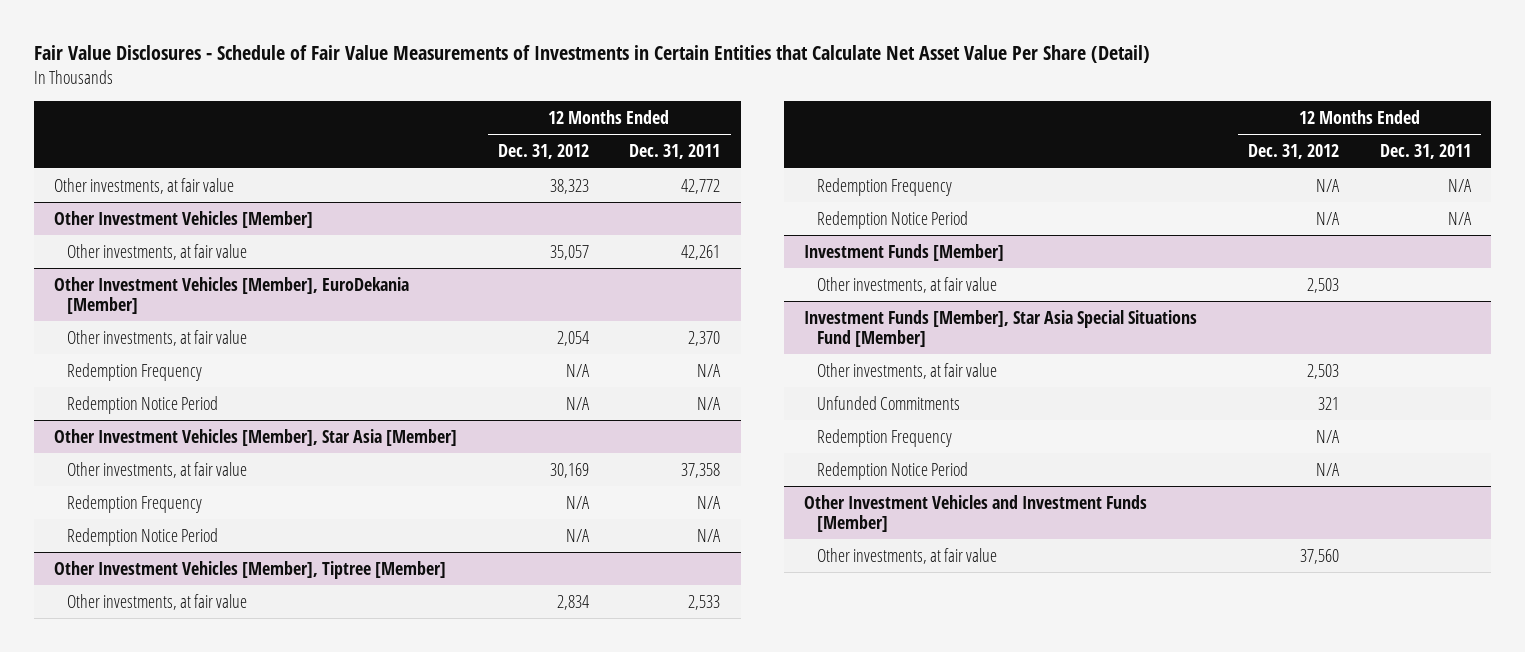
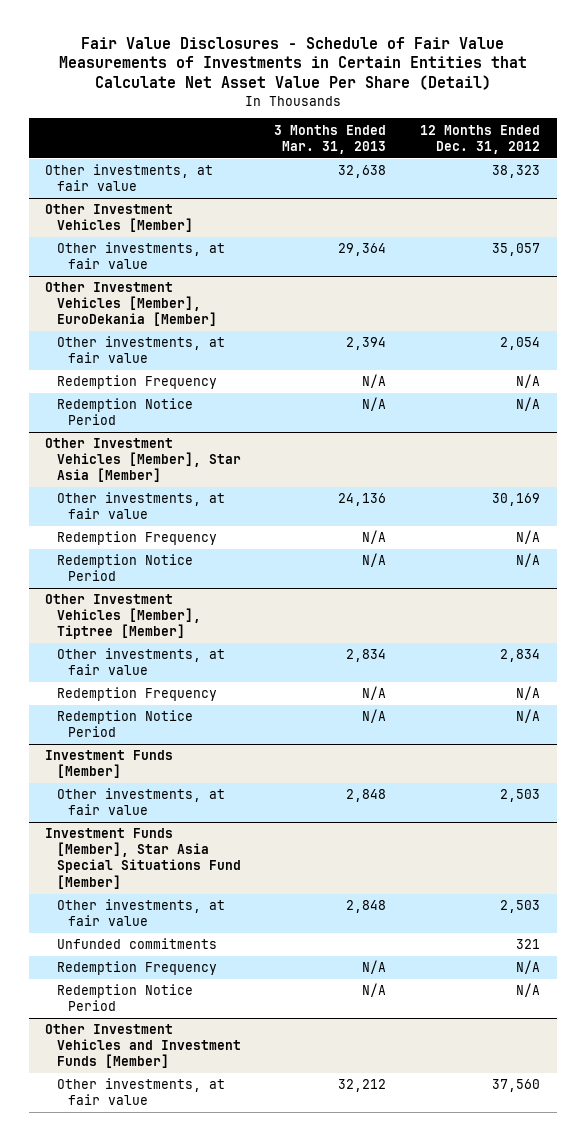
[629,144,721,160] Dec. 31, 2011 -> none
none -> [274,124,387,154] 3 Months Ended Mar. 31, 2013
[817,395,961,410] Unfunded Commitments -> [56,938,217,950] Unfunded commitments

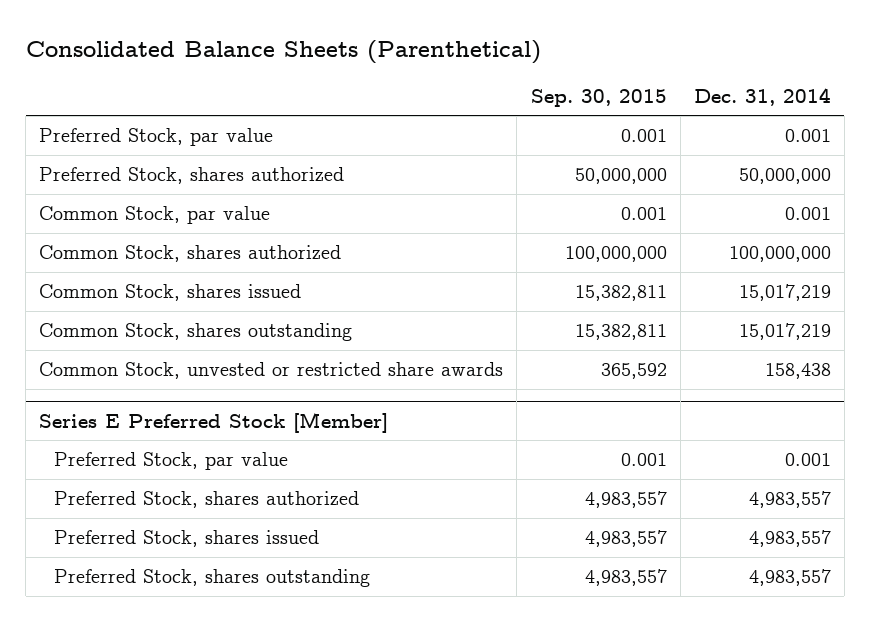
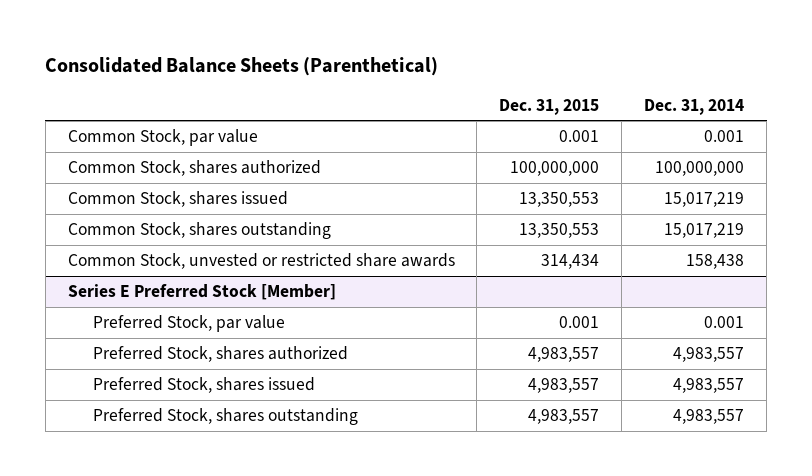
[530,88,667,107] Sep. 30, 2015 -> none
none -> [499,98,600,115] Dec. 31, 2015
[39,128,274,147] Preferred Stock, par value -> none
[39,167,345,185] Preferred Stock, shares authorized -> none

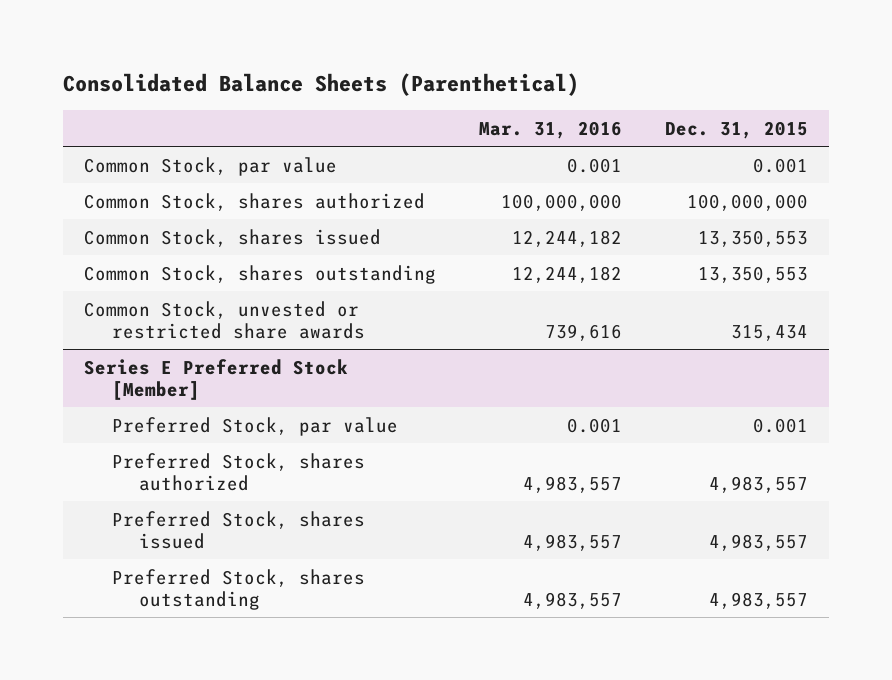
[644,98,745,115] Dec. 31, 2014 -> none
none -> [479,120,623,139] Mar. 31, 2016
[541,254,600,270] 314,434 -> [731,324,809,341] 315,434

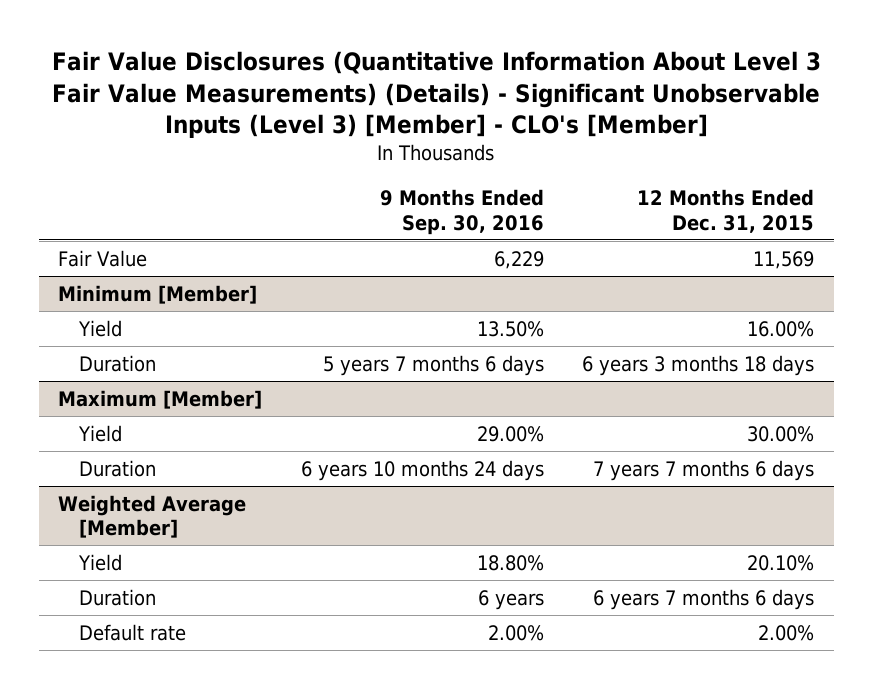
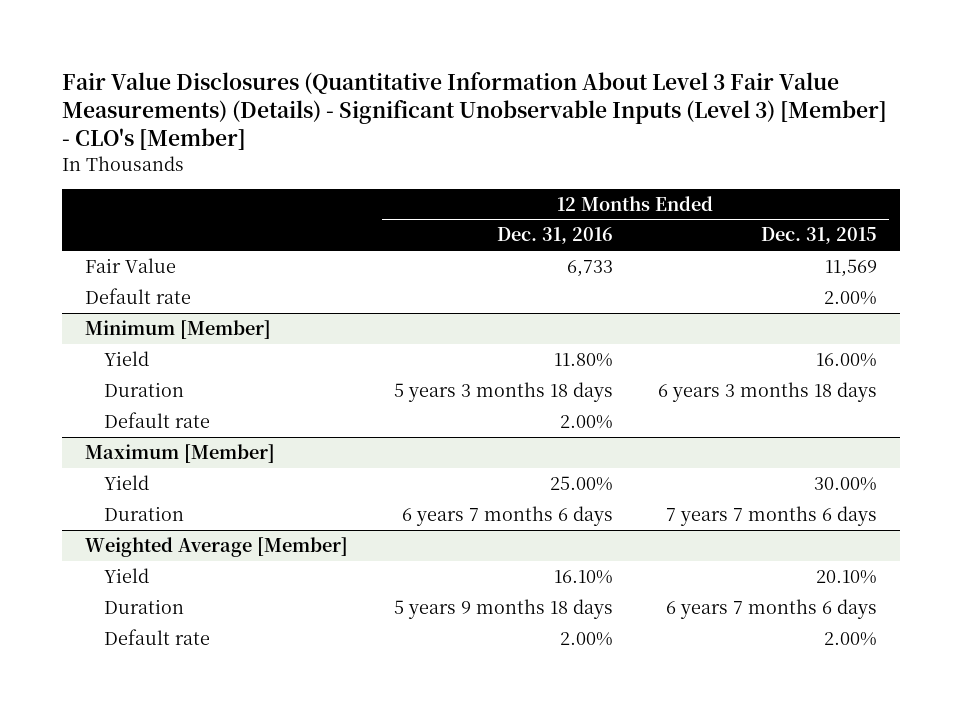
[379,189,544,235] 9 Months Ended Sep. 30, 2016 -> none
none -> [496,227,613,245] Dec. 31, 2016
none -> [84,287,191,304] Default rate
none -> [103,411,210,428] Default rate

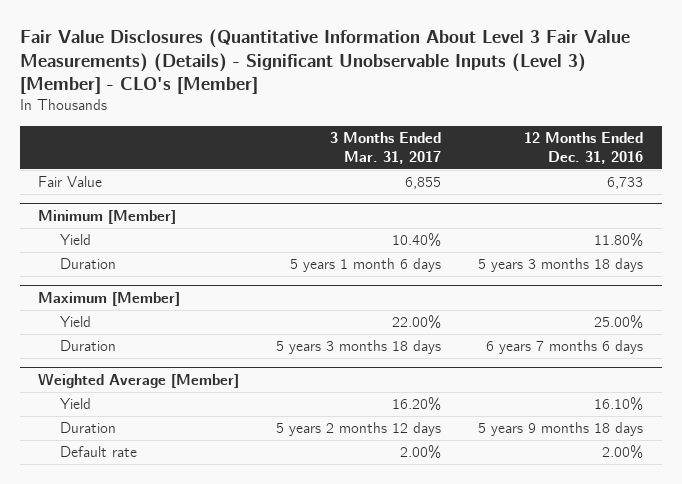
[761,227,878,245] Dec. 31, 2015 -> none
none -> [330,131,442,165] 3 Months Ended Mar. 31, 2017
[84,287,191,304] Default rate -> none
[103,411,210,428] Default rate -> none

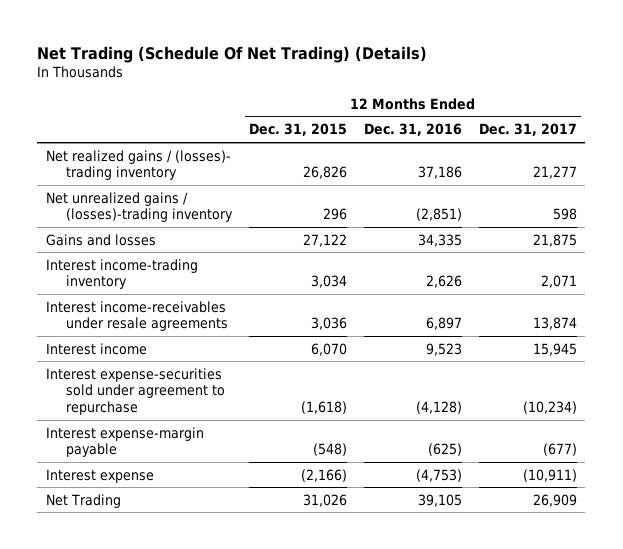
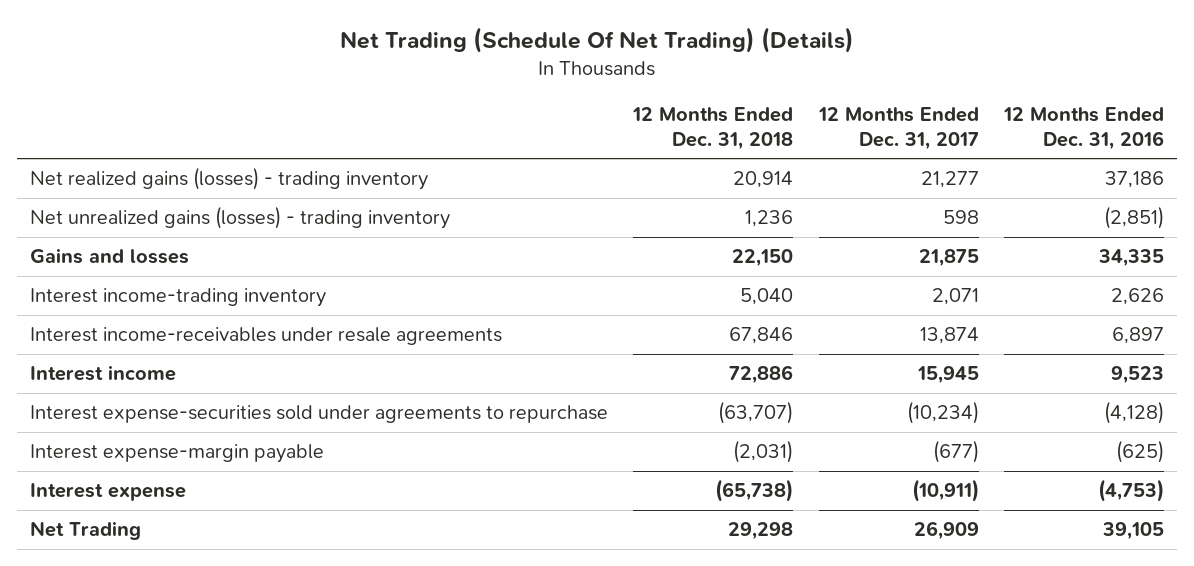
[249,123,348,137] Dec. 31, 2015 -> none
none -> [632,107,794,150] 12 Months Ended Dec. 31, 2018
[45,149,231,181] Net realized gains / (losses)- trading inventory -> [29,167,428,191] Net realized gains (losses) - trading inventory
[45,191,234,223] Net unrealized gains / (losses)-trading inventory -> [29,206,450,230] Net unrealized gains (losses) - trading inventory
[45,367,226,416] Interest expense-securities sold under agreement to repurchase -> [29,405,608,424] Interest expense-securities sold under agreements to repurchase

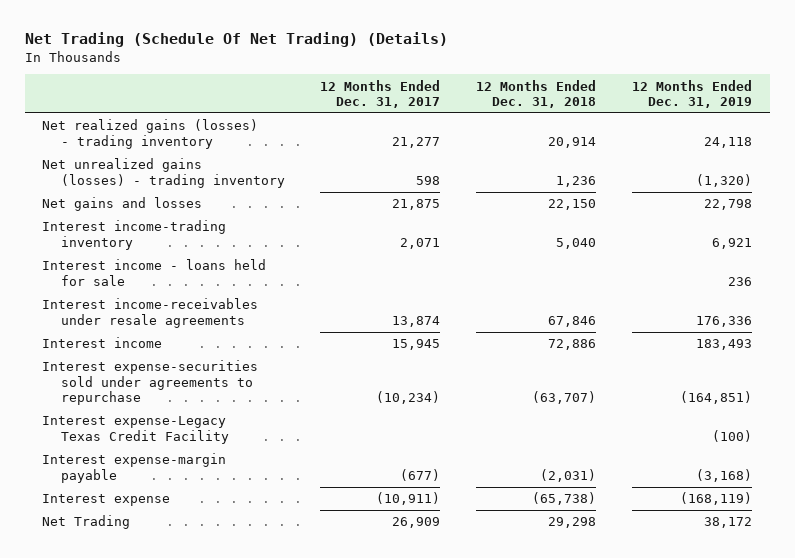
[1003,107,1165,150] 12 Months Ended Dec. 31, 2016 -> none
none -> [632,79,753,108] 12 Months Ended Dec. 31, 2019
[29,248,189,265] Gains and losses -> [42,197,203,212] Net gains and losses
none -> [42,259,267,286] Interest income - loans held for sale
none -> [42,416,229,444] Interest expense-Legacy Texas Credit Facility

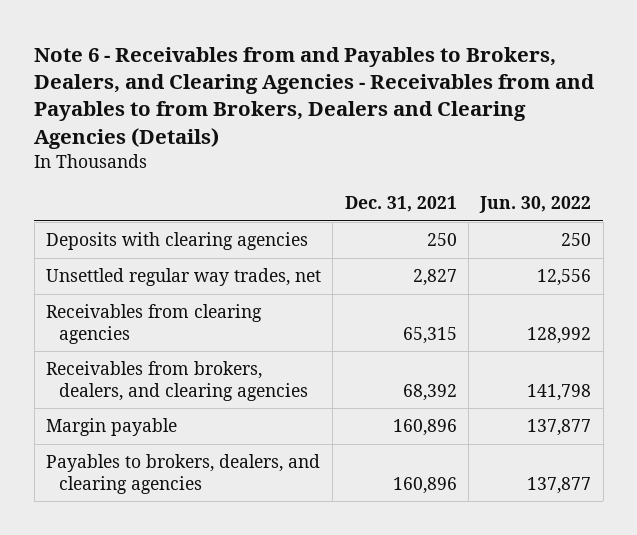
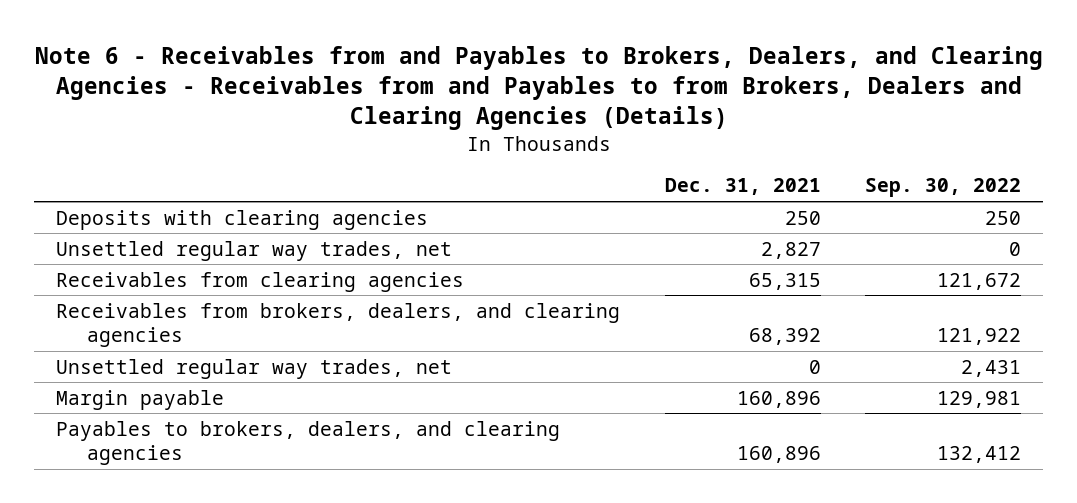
[479,196,592,214] Jun. 30, 2022 -> none
none -> [865,178,1022,198] Sep. 30, 2022
none -> [55,358,452,379] Unsettled regular way trades, net

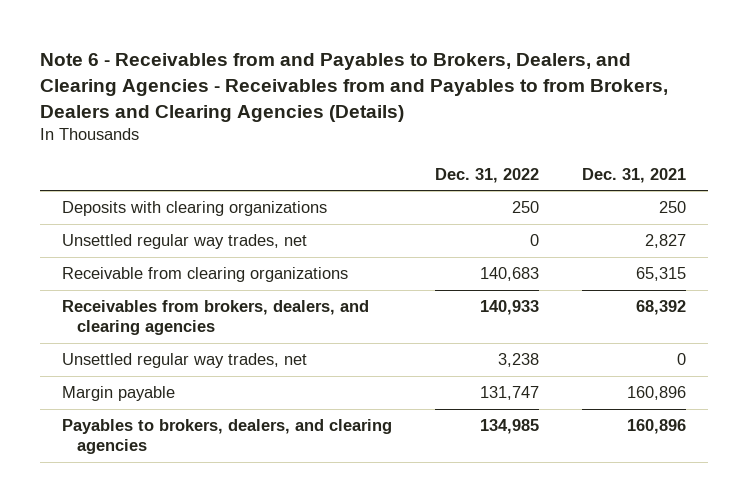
[865,178,1022,198] Sep. 30, 2022 -> none
none -> [434,167,539,183] Dec. 31, 2022
[55,209,428,230] Deposits with clearing agencies -> [61,201,327,217] Deposits with clearing organizations
[55,271,464,292] Receivables from clearing agencies -> [61,267,348,283] Receivable from clearing organizations

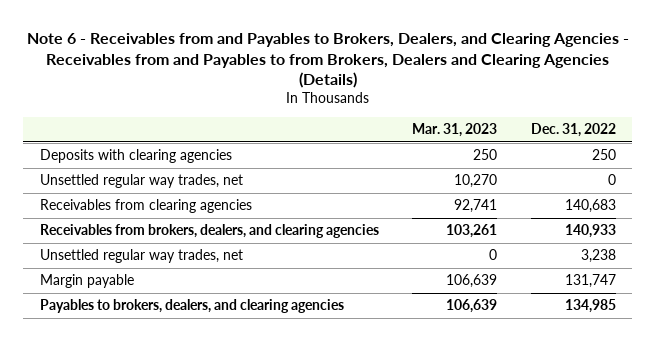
[582,167,687,183] Dec. 31, 2021 -> none
none -> [412,122,498,137] Mar. 31, 2023
[61,201,327,217] Deposits with clearing organizations -> [40,149,233,164] Deposits with clearing agencies
[61,267,348,283] Receivable from clearing organizations -> [40,199,253,214] Receivables from clearing agencies

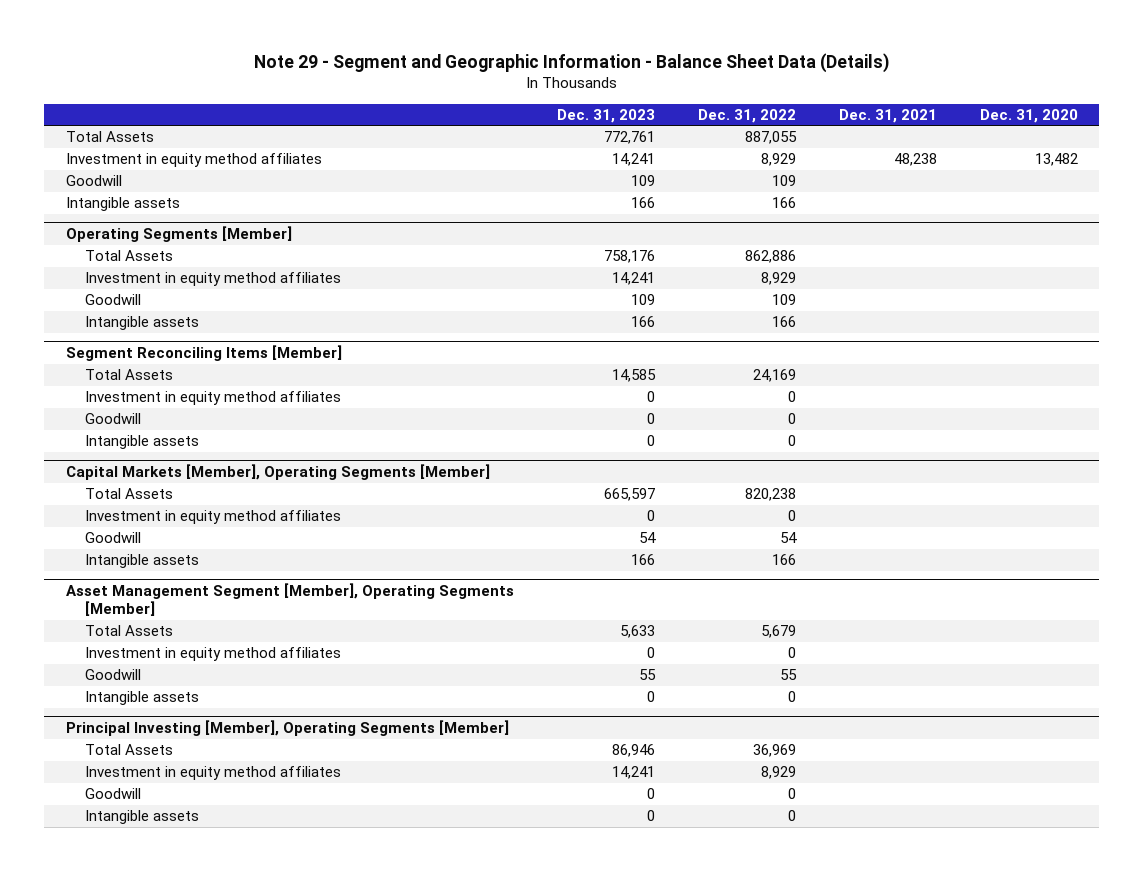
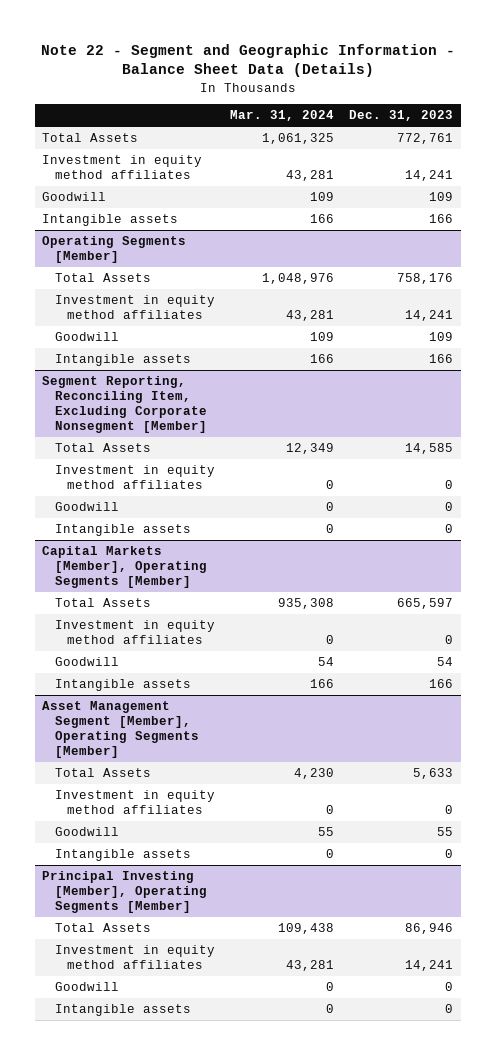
[253,52,889,73] Note 29 - Segment and Geographic Information - Balance Sheet Data (Details) -> [40,43,455,78] Note 22 - Segment and Geographic Information - Balance Sheet Data (Details)
[697,108,796,123] Dec. 31, 2022 -> none
[838,108,937,123] Dec. 31, 2021 -> none
[979,108,1078,123] Dec. 31, 2020 -> none
none -> [230,110,335,122] Mar. 31, 2024
[65,345,342,362] Segment Reconciling Items [Member] -> [42,376,207,434] Segment Reporting, Reconciling Item, Excluding Corporate Nonsegment [Member]

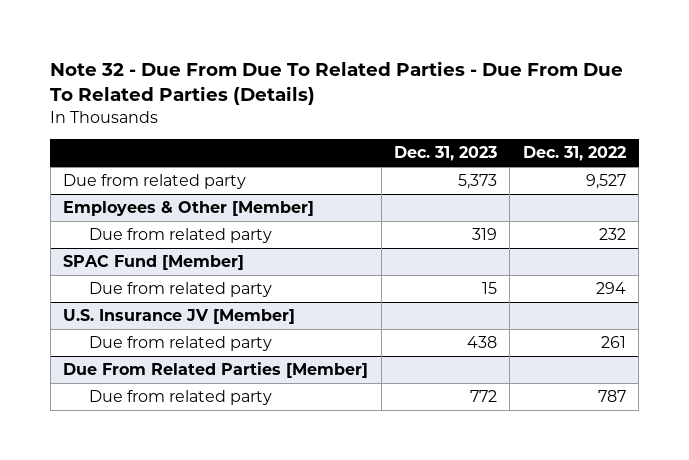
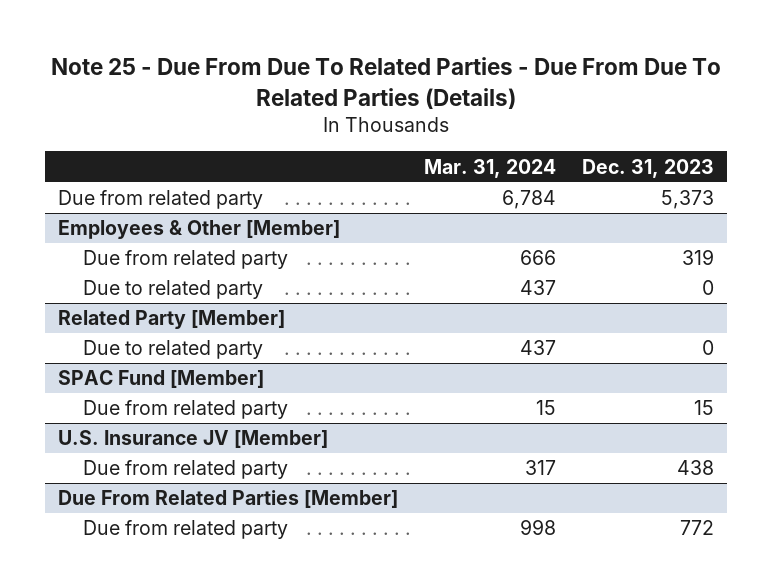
[50,60,624,105] Note 32 - Due From Due To Related Parties - Due From Due To Related Parties (Details) -> [51,57,722,109] Note 25 - Due From Due To Related Parties - Due From Due To Related Parties (Details)
[522,146,626,162] Dec. 31, 2022 -> none
none -> [424,158,557,178] Mar. 31, 2024
none -> [82,280,263,300] Due to related party
none -> [58,310,286,330] Related Party [Member]
none -> [82,340,263,360] Due to related party

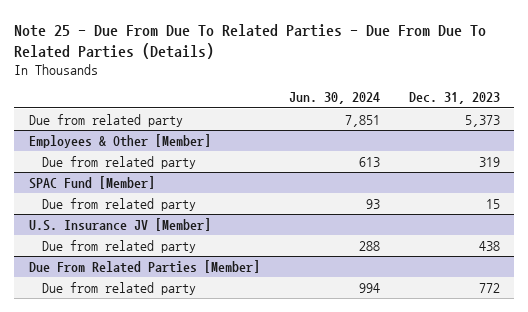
[424,158,557,178] Mar. 31, 2024 -> none
none -> [288,92,380,105] Jun. 30, 2024
[82,280,263,300] Due to related party -> none
[58,310,286,330] Related Party [Member] -> none
[82,340,263,360] Due to related party -> none

